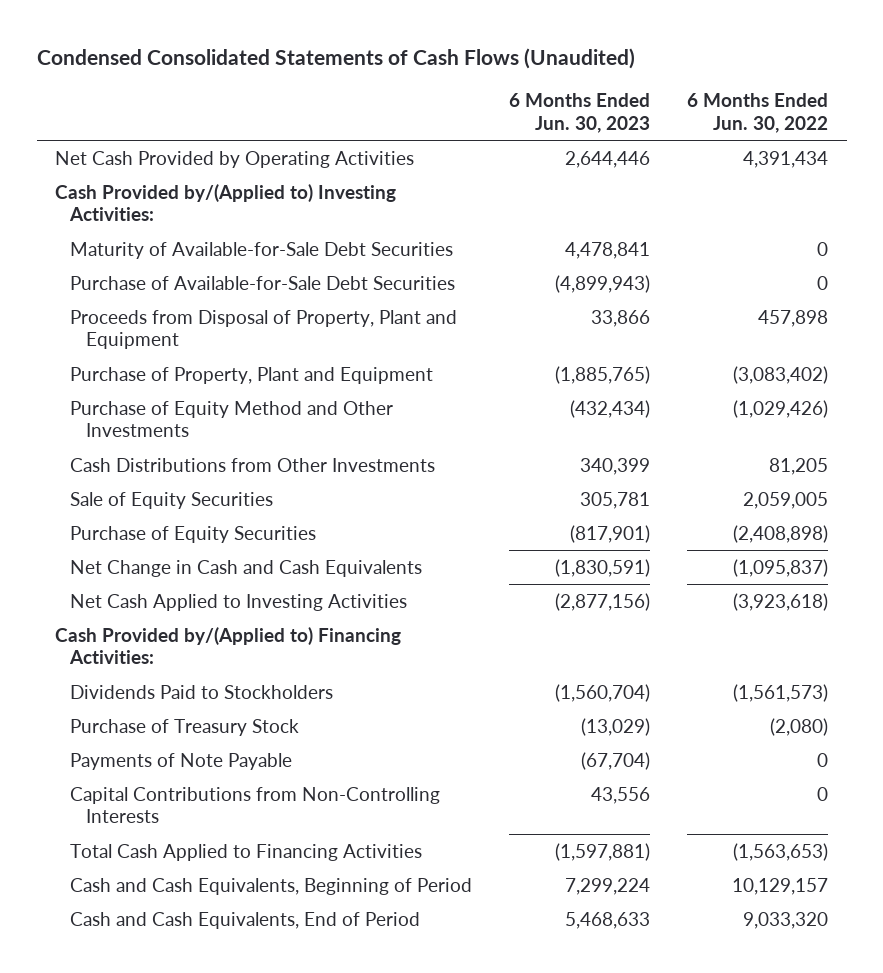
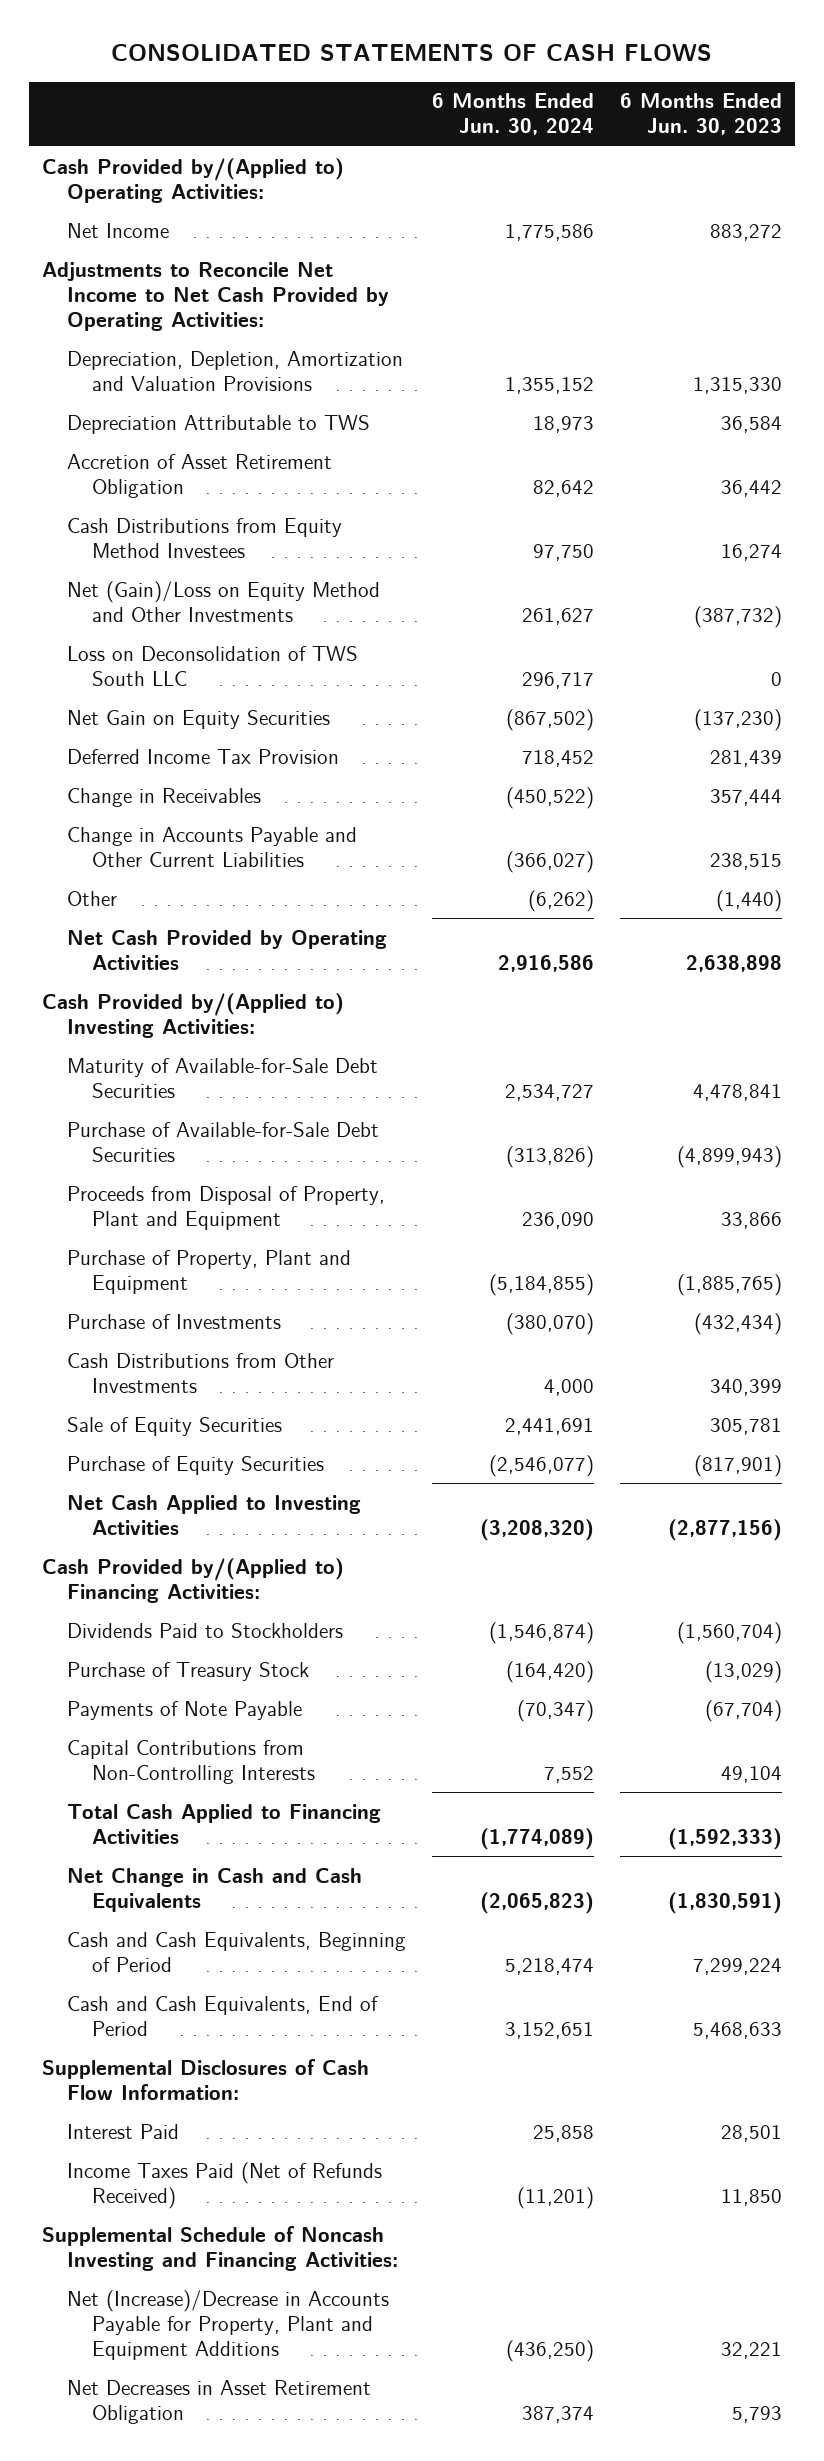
[36,48,635,70] Condensed Consolidated Statements of Cash Flows (Unaudited) -> [111,44,713,62] CONSOLIDATED STATEMENTS OF CASH FLOWS
[687,93,829,133] 6 Months Ended Jun. 30, 2022 -> none
none -> [432,93,595,136] 6 Months Ended Jun. 30, 2024
none -> [42,157,345,203] Cash Provided by/(Applied to) Operating Activities:
none -> [67,222,170,238] Net Income
none -> [42,261,390,331] Adjustments to Reconcile Net Income to Net Cash Provided by Operating Activities:
none -> [67,350,404,391] Depreciation, Depletion, Amortization and Valuation Provisions
none -> [67,414,371,434] Depreciation Attributable to TWS
none -> [67,453,333,498] Accretion of Asset Retirement Obligation
none -> [67,517,343,558] Cash Distributions from Equity Method Investees
none -> [67,580,381,622] Net (Gain)/Loss on Equity Method and Other Investments
none -> [67,645,359,686] Loss on Deconsolidation of TWS South LLC
none -> [67,709,331,729] Net Gain on Equity Securities
none -> [67,748,340,764] Deferred Income Tax Provision
none -> [67,787,262,807] Change in Receivables
none -> [67,826,358,867] Change in Accounts Payable and Other Current Liabilities
none -> [67,890,118,906] Other
[565,150,651,168] 2,644,446 -> [686,954,783,972] 2,638,898
[70,400,394,438] Purchase of Equity Method and Other Investments -> [67,1313,282,1329] Purchase of Investments
[591,786,651,804] 43,556 -> [721,1765,783,1783] 49,104
[555,842,651,861] (1,597,881) -> [668,1827,783,1850] (1,592,333)
[70,559,423,577] Net Change in Cash and Cash Equivalents -> [67,1867,363,1912] Net Change in Cash and Cash Equivalents
none -> [42,2058,370,2100] Supplemental Disclosures of Cash Flow Information:
none -> [67,2123,180,2139] Interest Paid
none -> [67,2161,383,2209] Income Taxes Paid (Net of Refunds Received)
none -> [42,2225,399,2271] Supplemental Schedule of Noncash Investing and Financing Activities:
none -> [67,2289,390,2360] Net (Increase)/Decrease in Accounts Payable for Property, Plant and Equipment Additions
none -> [67,2379,372,2424] Net Decreases in Asset Retirement Obligation

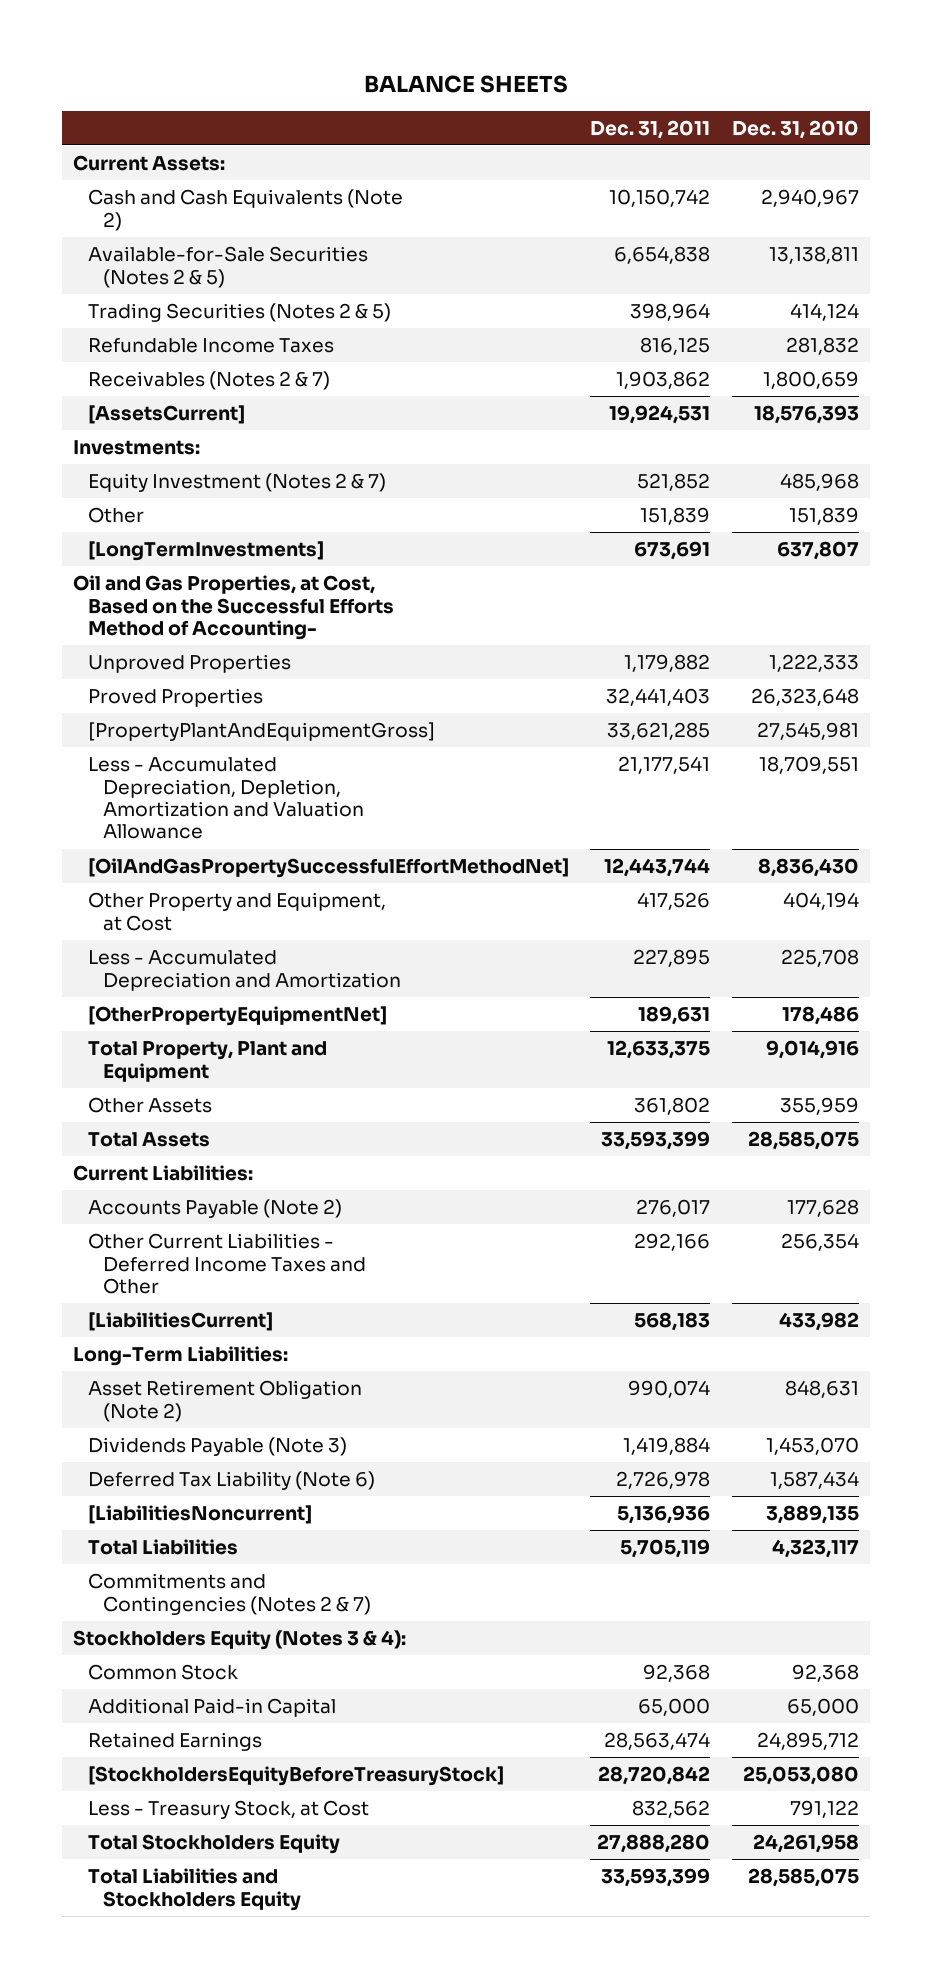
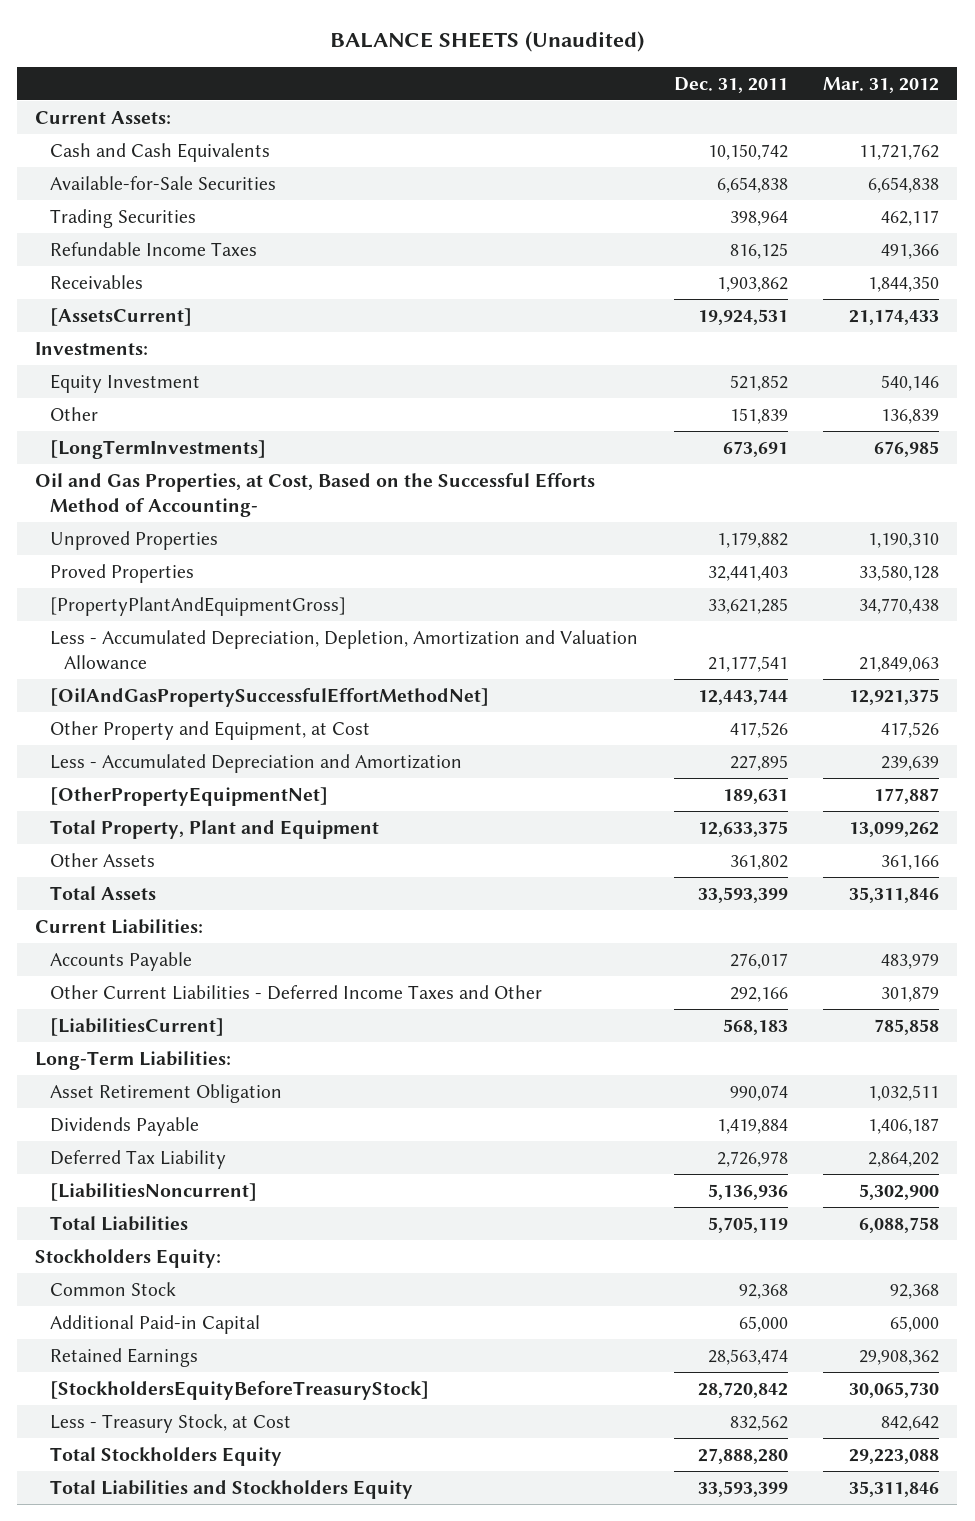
[363,74,568,93] BALANCE SHEETS -> [330,31,645,53] BALANCE SHEETS (Unaudited)
[732,119,860,139] Dec. 31, 2010 -> none
none -> [823,76,940,93] Mar. 31, 2012
[87,189,403,231] Cash and Cash Equivalents (Note 2) -> [49,142,270,162] Cash and Cash Equivalents
[87,246,368,288] Available-for-Sale Securities (Notes 2 & 5) -> [49,175,276,190] Available-for-Sale Securities
[87,303,391,323] Trading Securities (Notes 2 & 5) -> [49,208,196,228] Trading Securities
[87,371,330,391] Receivables (Notes 2 & 7) -> [49,274,143,289] Receivables
[87,473,386,493] Equity Investment (Notes 2 & 7) -> [49,373,200,393] Equity Investment
[87,1199,342,1219] Accounts Payable (Note 2) -> [49,951,192,971] Accounts Payable
[87,1380,362,1422] Asset Retirement Obligation (Note 2) -> [49,1083,282,1103] Asset Retirement Obligation
[87,1437,347,1457] Dividends Payable (Note 3) -> [49,1116,199,1136] Dividends Payable
[87,1471,375,1491] Deferred Tax Liability (Note 6) -> [49,1149,226,1169] Deferred Tax Liability
[87,1573,372,1615] Commitments and Contingencies (Notes 2 & 7) -> none
[72,1630,406,1651] Stockholders Equity (Notes 3 & 4): -> [35,1248,222,1268] Stockholders Equity:

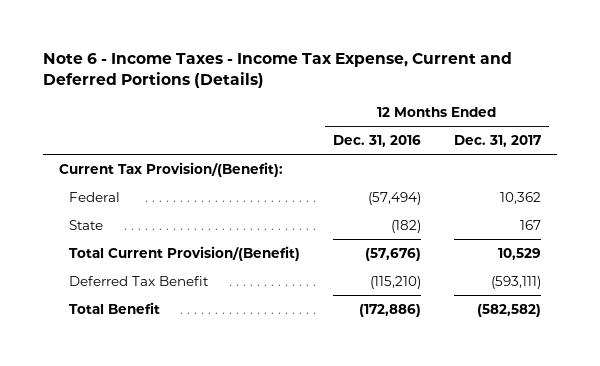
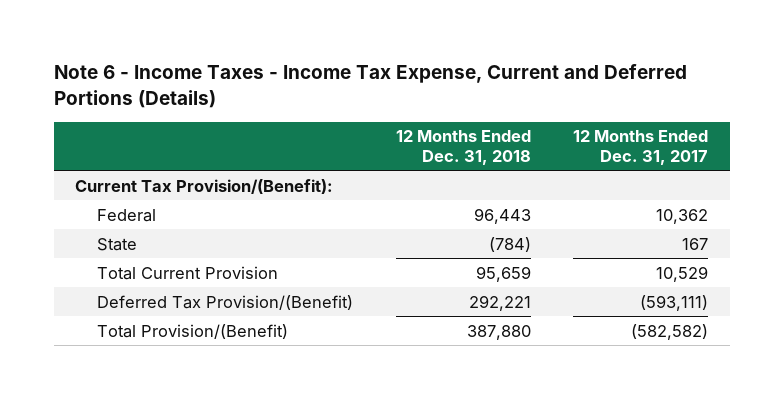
[332,135,421,148] Dec. 31, 2016 -> none
none -> [395,130,531,165] 12 Months Ended Dec. 31, 2018
[69,245,301,261] Total Current Provision/(Benefit) -> [96,265,278,280] Total Current Provision
[69,275,210,286] Deferred Tax Benefit -> [96,294,353,310] Deferred Tax Provision/(Benefit)
[69,301,161,314] Total Benefit -> [96,323,288,339] Total Provision/(Benefit)

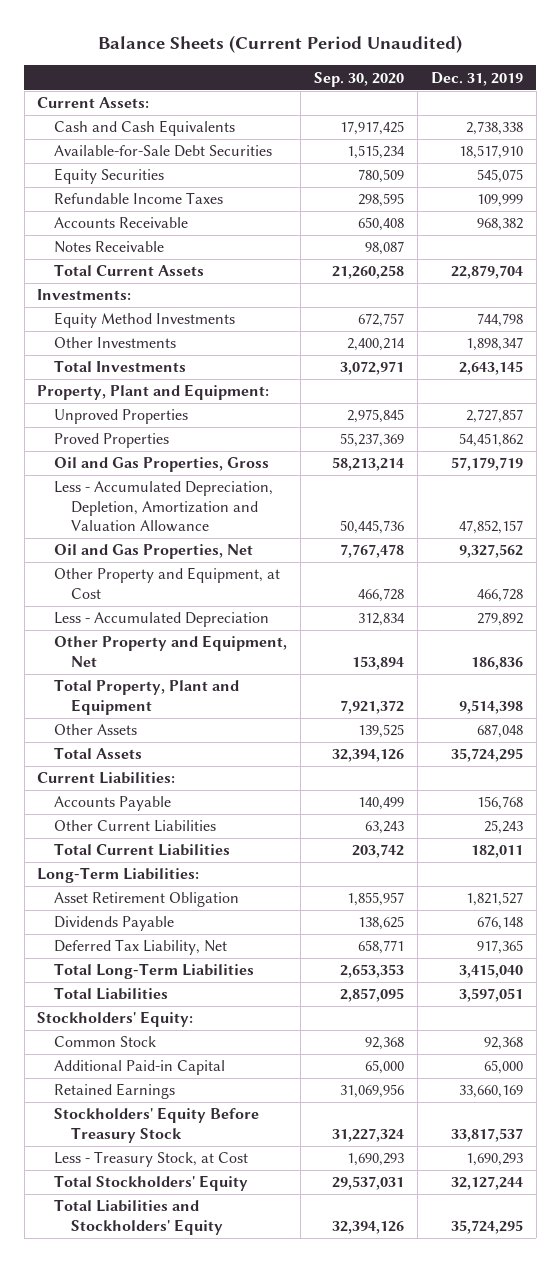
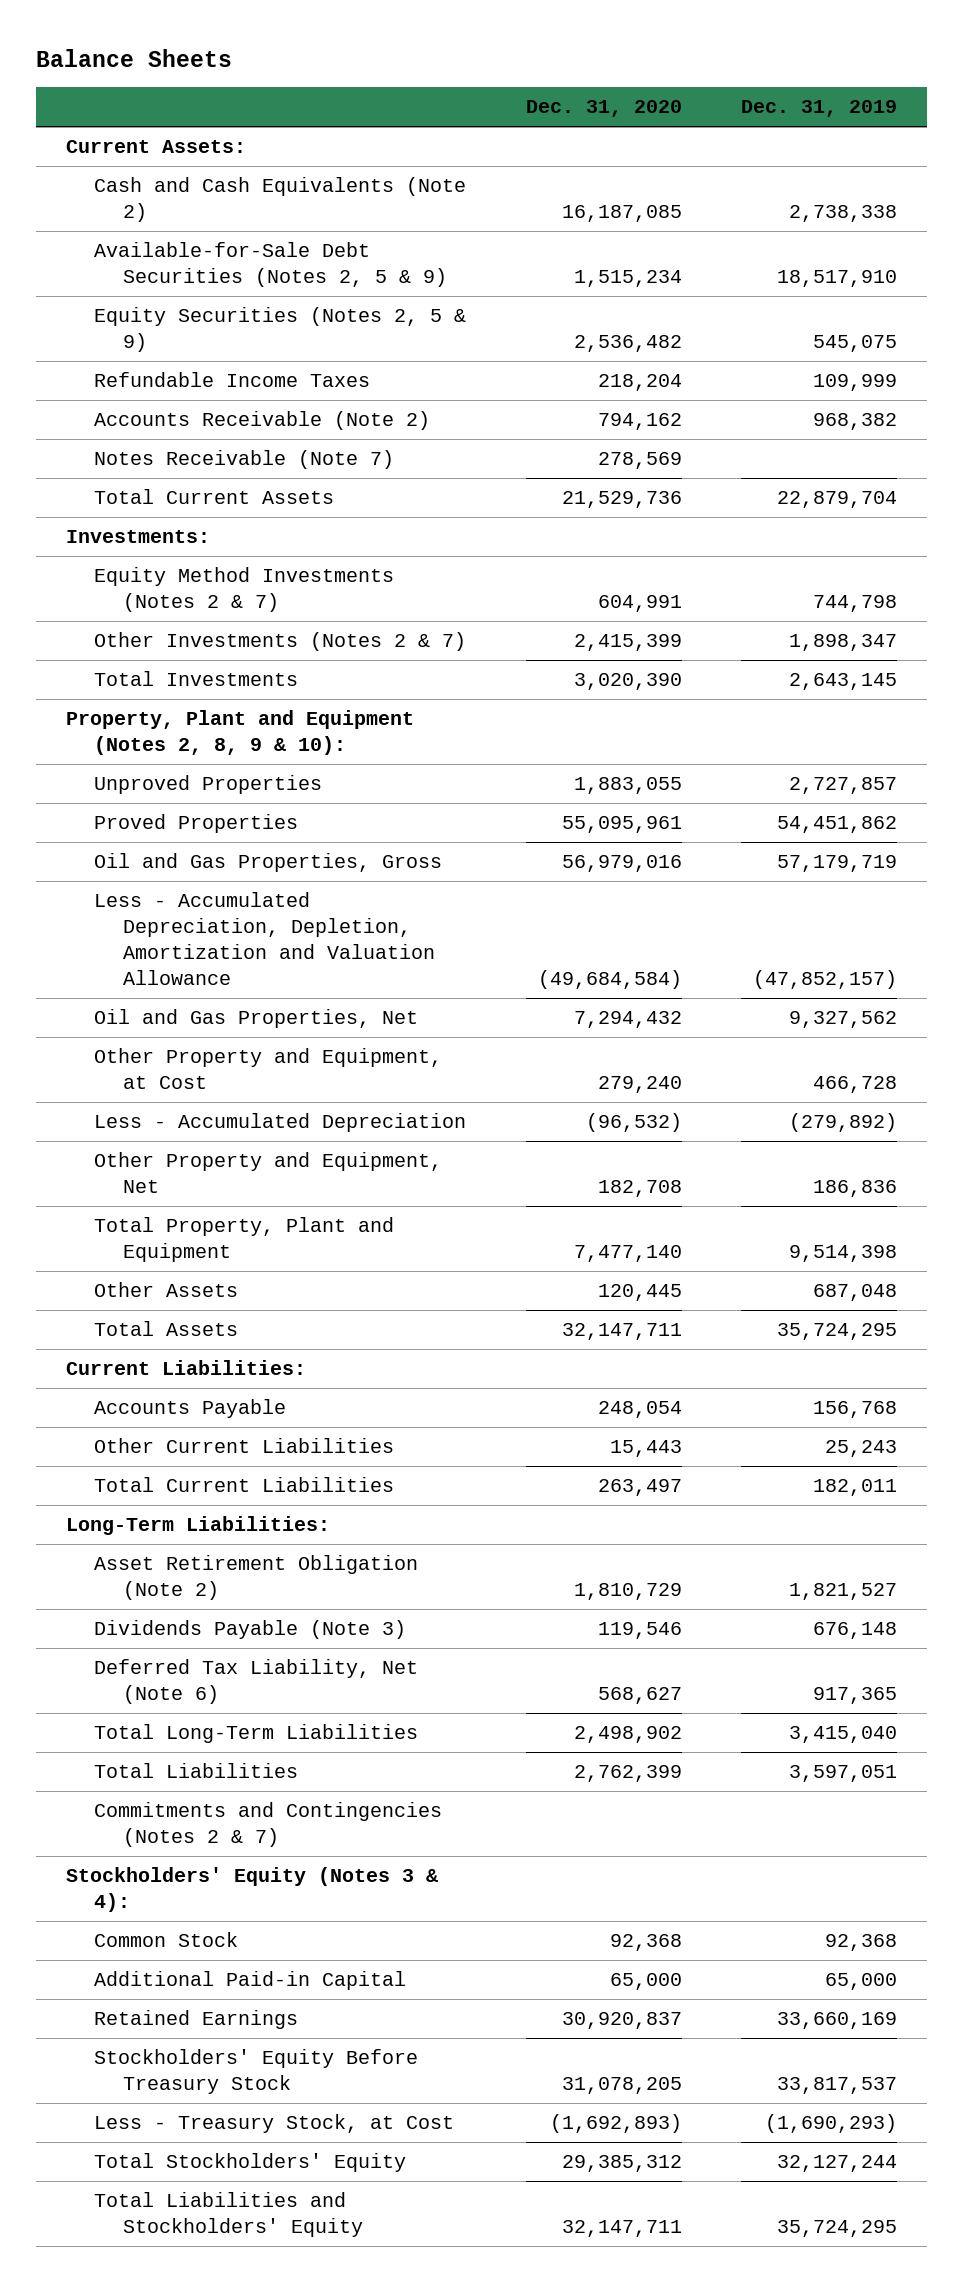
[98,35,463,54] Balance Sheets (Current Period Unaudited) -> [36,49,233,68] Balance Sheets
[314,71,405,87] Sep. 30, 2020 -> none
none -> [525,100,682,118] Dec. 31, 2020
[54,120,236,137] Cash and Cash Equivalents -> [94,177,467,223] Cash and Cash Equivalents (Note 2)
[54,145,273,158] Available-for-Sale Debt Securities -> [94,242,448,288] Available-for-Sale Debt Securities (Notes 2, 5 & 9)
[54,168,165,185] Equity Securities -> [94,307,467,353] Equity Securities (Notes 2, 5 & 9)
[54,217,189,229] Accounts Receivable -> [94,411,431,431] Accounts Receivable (Note 2)
[54,241,165,254] Notes Receivable -> [94,450,395,470] Notes Receivable (Note 7)
[54,312,236,329] Equity Method Investments -> [94,567,395,613] Equity Method Investments (Notes 2 & 7)
[54,337,177,349] Other Investments -> [94,632,467,652] Other Investments (Notes 2 & 7)
[37,384,270,401] Property, Plant and Equipment: -> [65,710,414,756] Property, Plant and Equipment (Notes 2, 8, 9 & 10):
[458,520,523,535] 47,852,157 -> [753,970,898,990] (47,852,157)
[476,612,523,627] 279,892 -> [789,1113,898,1133] (279,892)
[54,892,240,908] Asset Retirement Obligation -> [94,1555,419,1601] Asset Retirement Obligation (Note 2)
[54,916,175,932] Dividends Payable -> [94,1620,407,1640] Dividends Payable (Note 3)
[54,939,228,956] Deferred Tax Liability, Net -> [94,1659,419,1705] Deferred Tax Liability, Net (Note 6)
none -> [94,1802,443,1848] Commitments and Contingencies (Notes 2 & 7)
[37,1011,194,1028] Stockholders' Equity: -> [65,1867,438,1913] Stockholders' Equity (Notes 3 & 4):
[465,1153,523,1167] 1,690,293 -> [765,2114,898,2134] (1,690,293)

